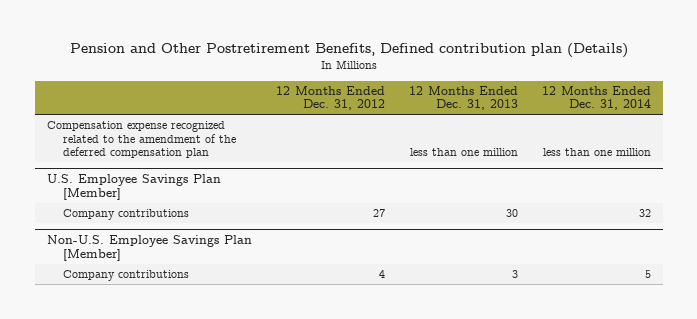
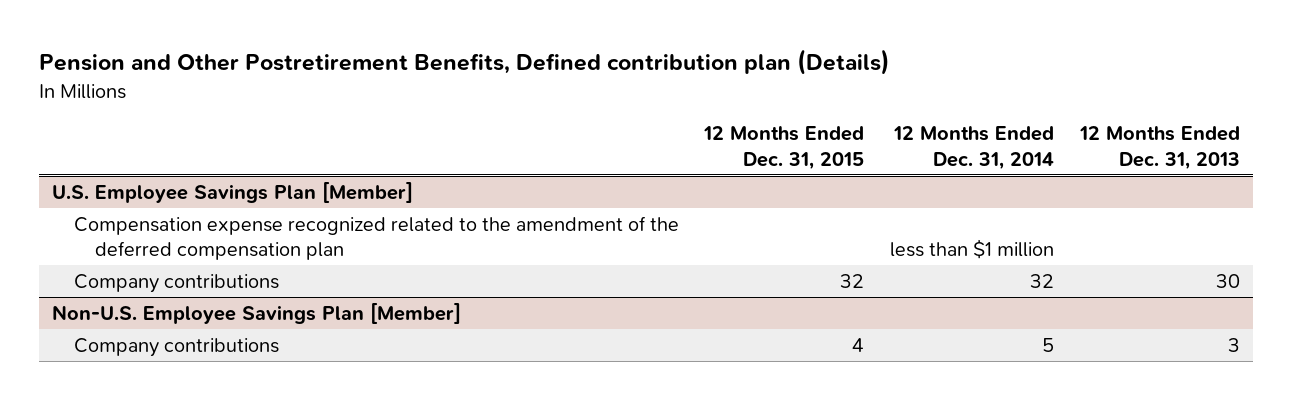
[275,85,385,111] 12 Months Ended Dec. 31, 2012 -> none
none -> [703,126,865,170] 12 Months Ended Dec. 31, 2015
[46,121,236,159] Compensation expense recognized related to the amendment of the deferred compensation plan -> none
none -> [73,215,679,260] Compensation expense recognized related to the amendment of the deferred compensation plan

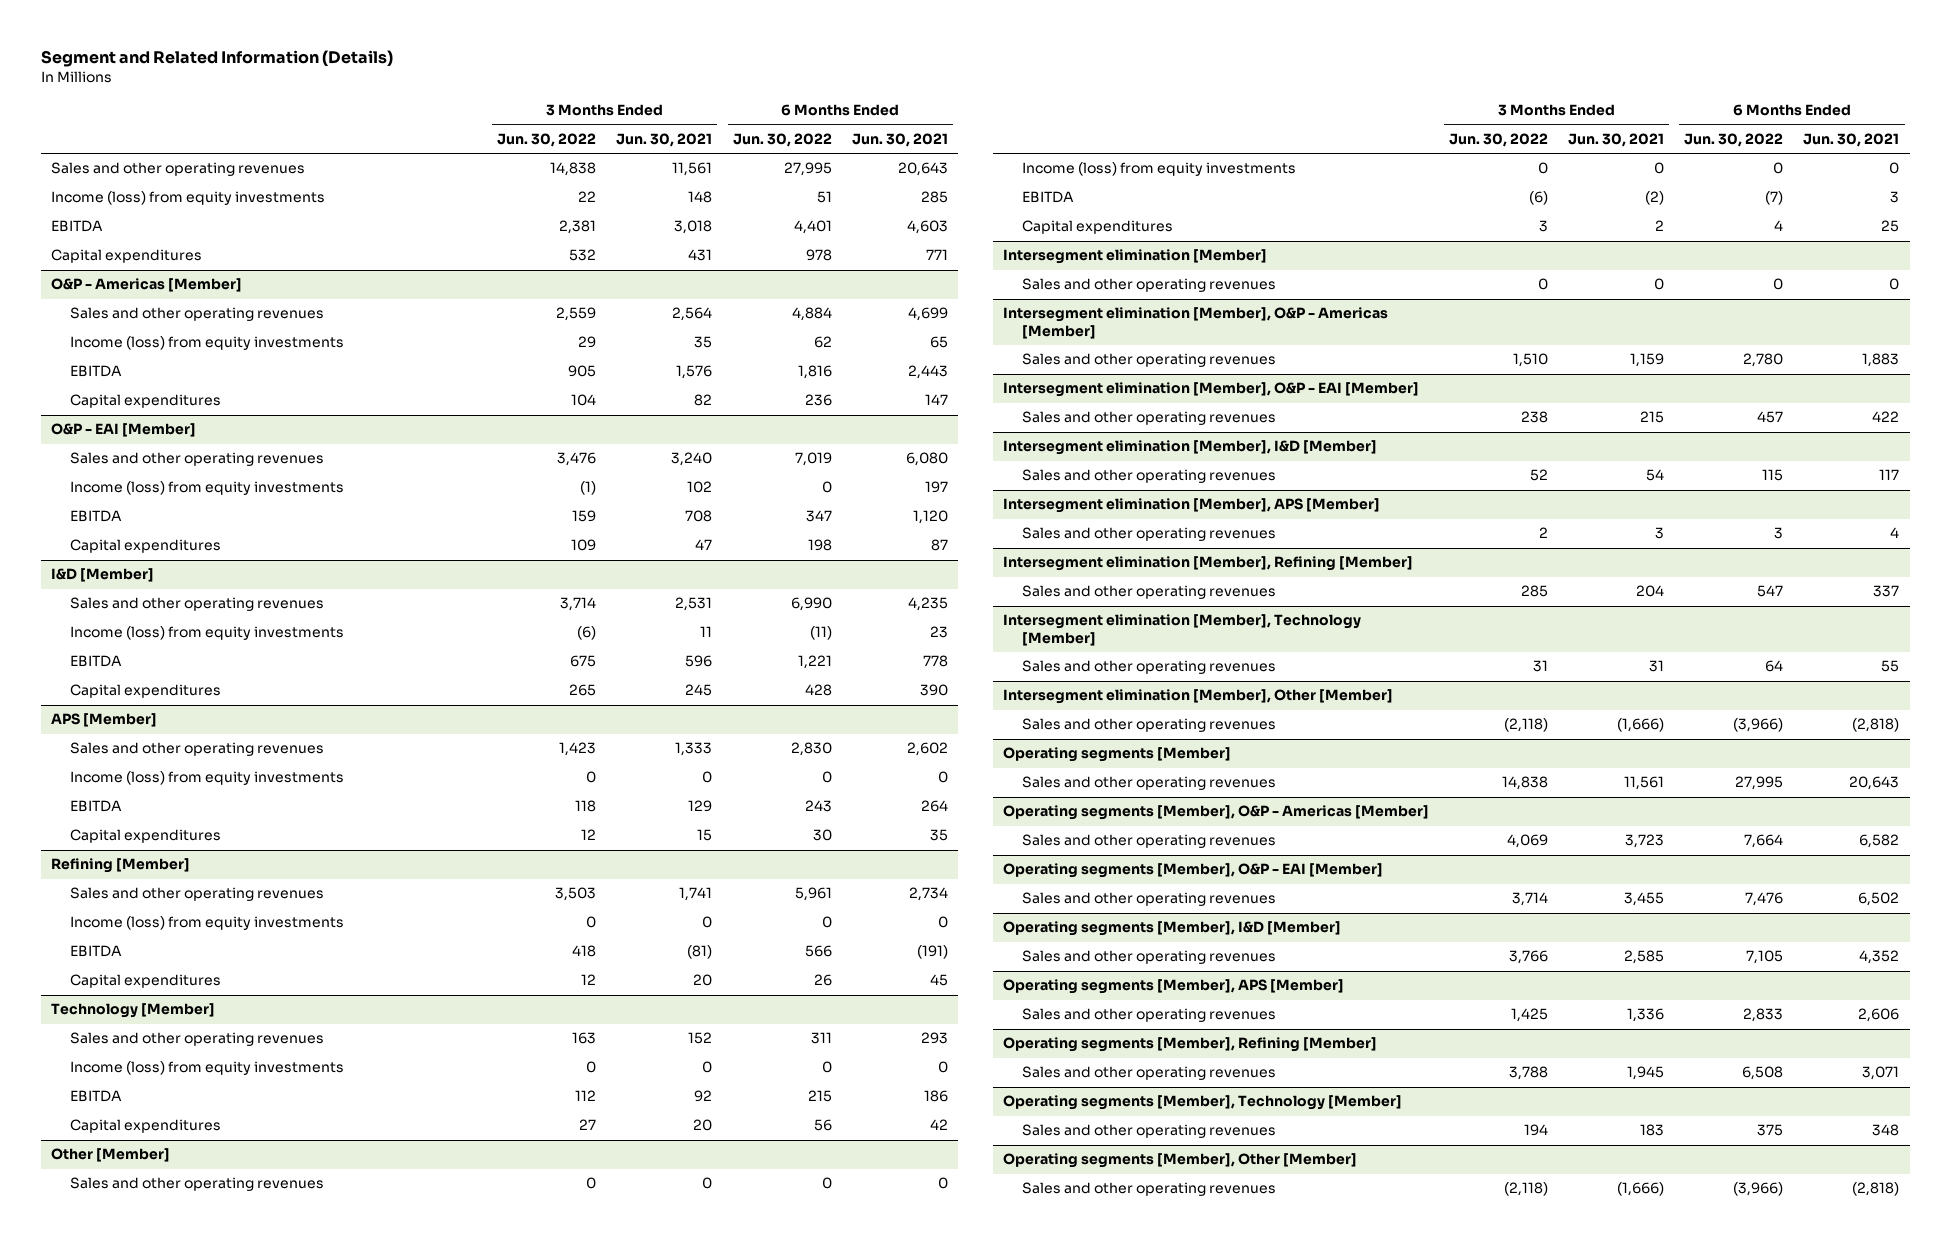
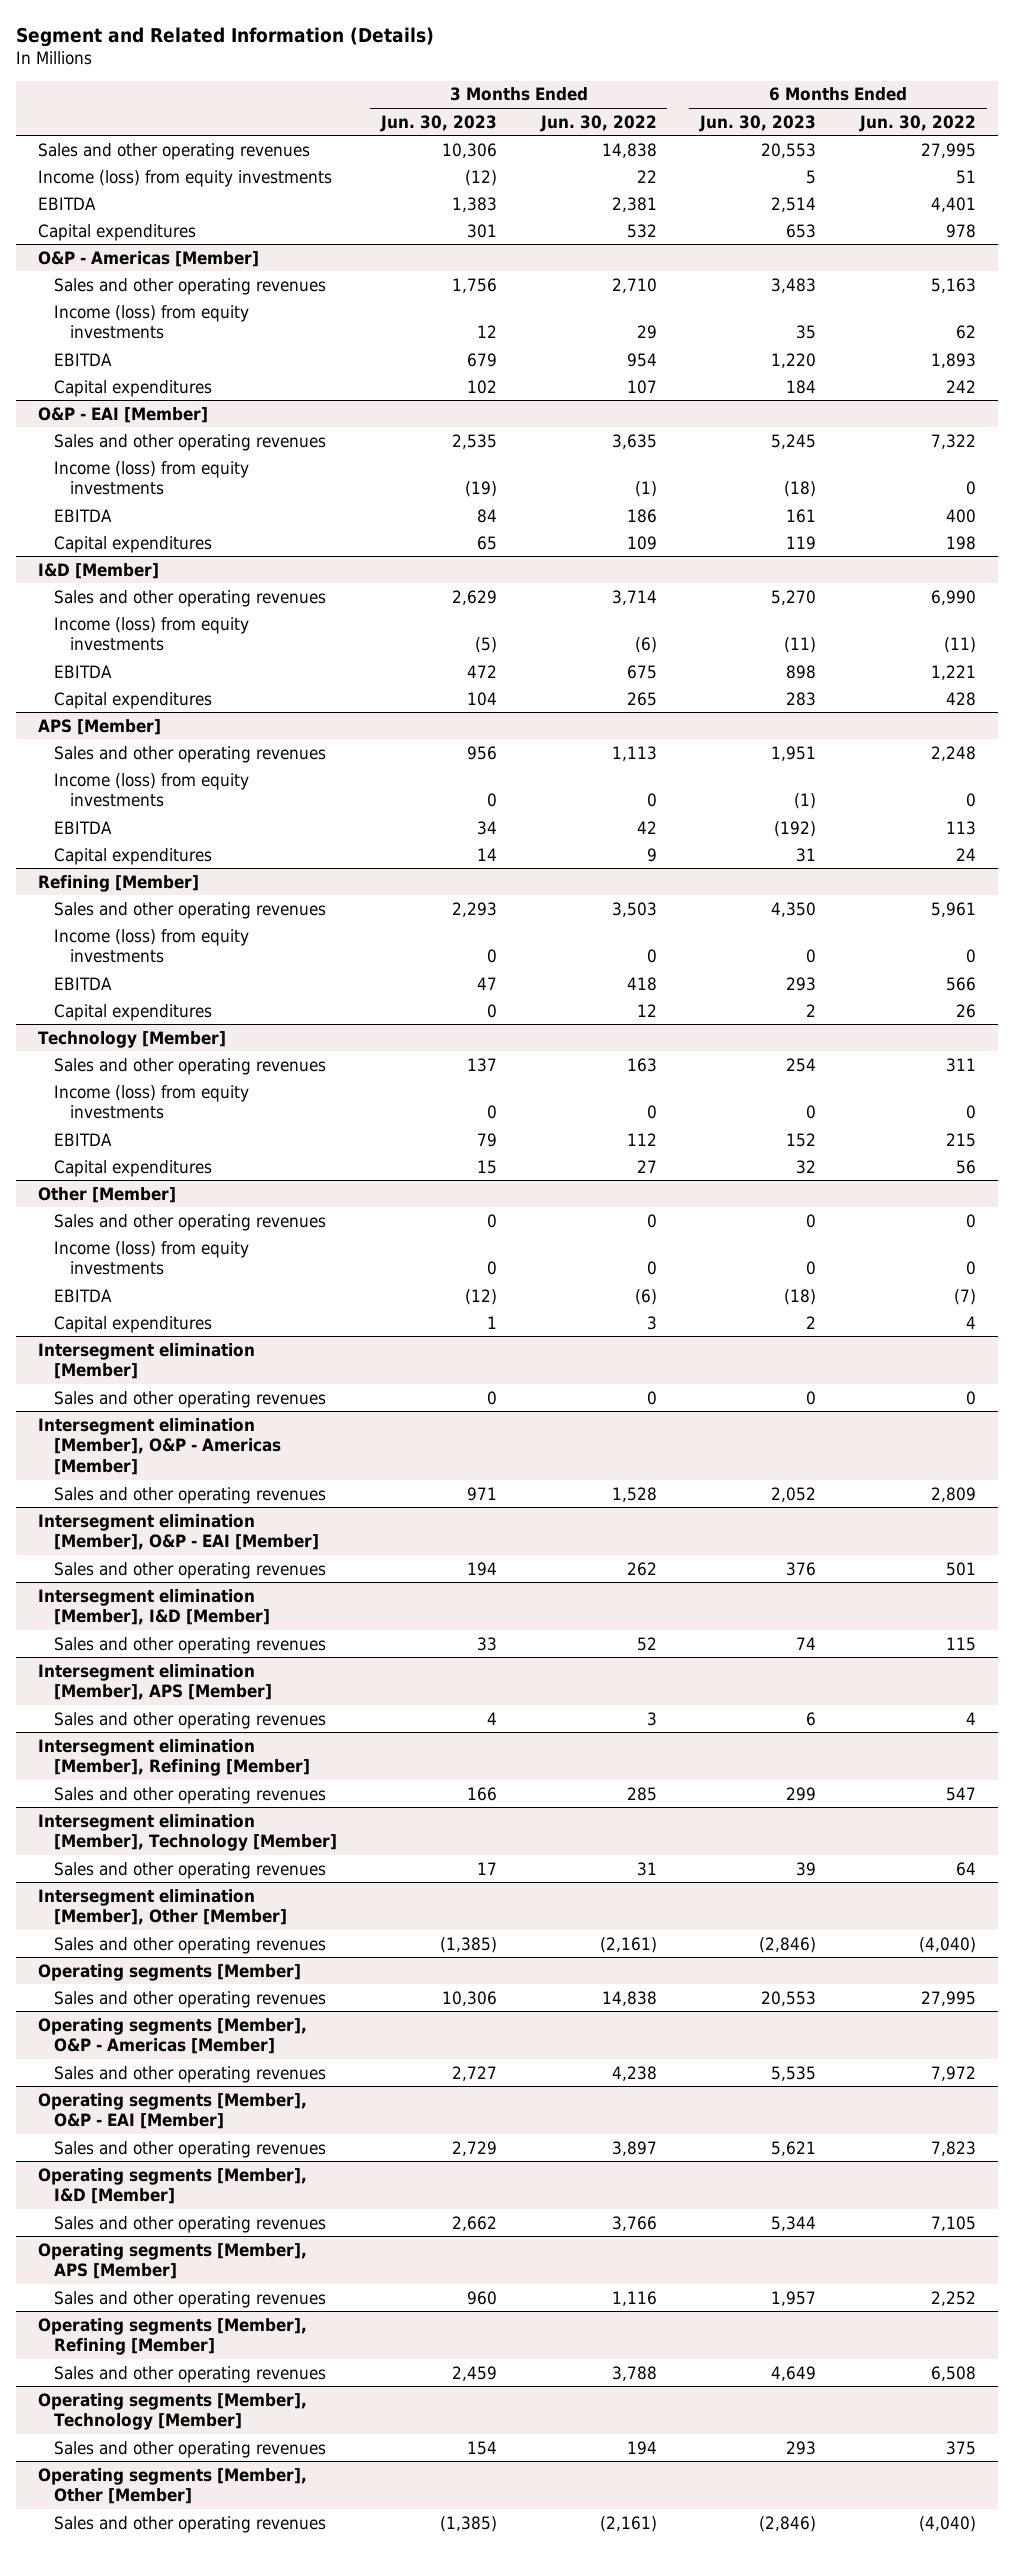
[616,133,713,148] Jun. 30, 2021 -> none
[851,133,948,148] Jun. 30, 2021 -> none
none -> [379,114,497,132] Jun. 30, 2023
none -> [699,114,817,132] Jun. 30, 2023
[556,307,597,322] 2,559 -> [611,277,657,293] 2,710
[791,307,832,322] 4,884 -> [931,277,977,293] 5,163
[568,365,597,378] 905 -> [626,352,657,367] 954
[797,365,832,380] 1,816 -> [931,352,977,368] 1,893
[571,394,597,407] 104 -> [626,379,657,394] 107
[804,394,832,407] 236 -> [946,379,977,393] 242
[557,452,597,467] 3,476 -> [611,433,657,449] 3,635
[794,452,832,467] 7,019 -> [931,433,977,449] 7,322
[572,510,597,523] 159 -> [626,508,657,523] 186
[805,510,832,523] 347 -> [946,508,977,523] 400
[559,742,597,757] 1,423 -> [611,745,657,761] 1,113
[790,742,832,757] 2,830 -> [931,745,977,761] 2,248
[575,800,597,813] 118 -> [636,820,657,834] 42
[804,800,832,813] 243 -> [946,820,977,835] 113
[581,829,597,841] 12 -> [646,847,657,862] 9
[812,829,832,842] 30 -> [956,847,977,861] 24
[1513,353,1549,368] 1,510 -> [611,1486,657,1502] 1,528
[1743,353,1784,368] 2,780 -> [931,1486,977,1502] 2,809
[1521,411,1549,424] 238 -> [626,1561,657,1576] 262
[1757,411,1784,424] 457 -> [946,1561,977,1576] 501
[1539,527,1549,539] 2 -> [646,1711,657,1726] 3
[1774,527,1784,540] 3 -> [966,1711,977,1725] 4
[1504,718,1549,733] (2,118) -> [599,1936,657,1953] (2,161)
[1733,718,1784,733] (3,966) -> [919,1936,977,1953] (4,040)
[1507,834,1549,849] 4,069 -> [611,2065,657,2081] 4,238
[1744,834,1784,849] 7,664 -> [931,2065,977,2081] 7,972
[1512,892,1549,907] 3,714 -> [611,2140,657,2156] 3,897
[1745,892,1784,907] 7,476 -> [931,2140,977,2156] 7,823
[1511,1008,1549,1023] 1,425 -> [611,2290,657,2306] 1,116
[1743,1008,1784,1023] 2,833 -> [931,2290,977,2306] 2,252
[1504,1182,1549,1197] (2,118) -> [599,2515,657,2532] (2,161)
[1733,1182,1784,1197] (3,966) -> [919,2515,977,2532] (4,040)

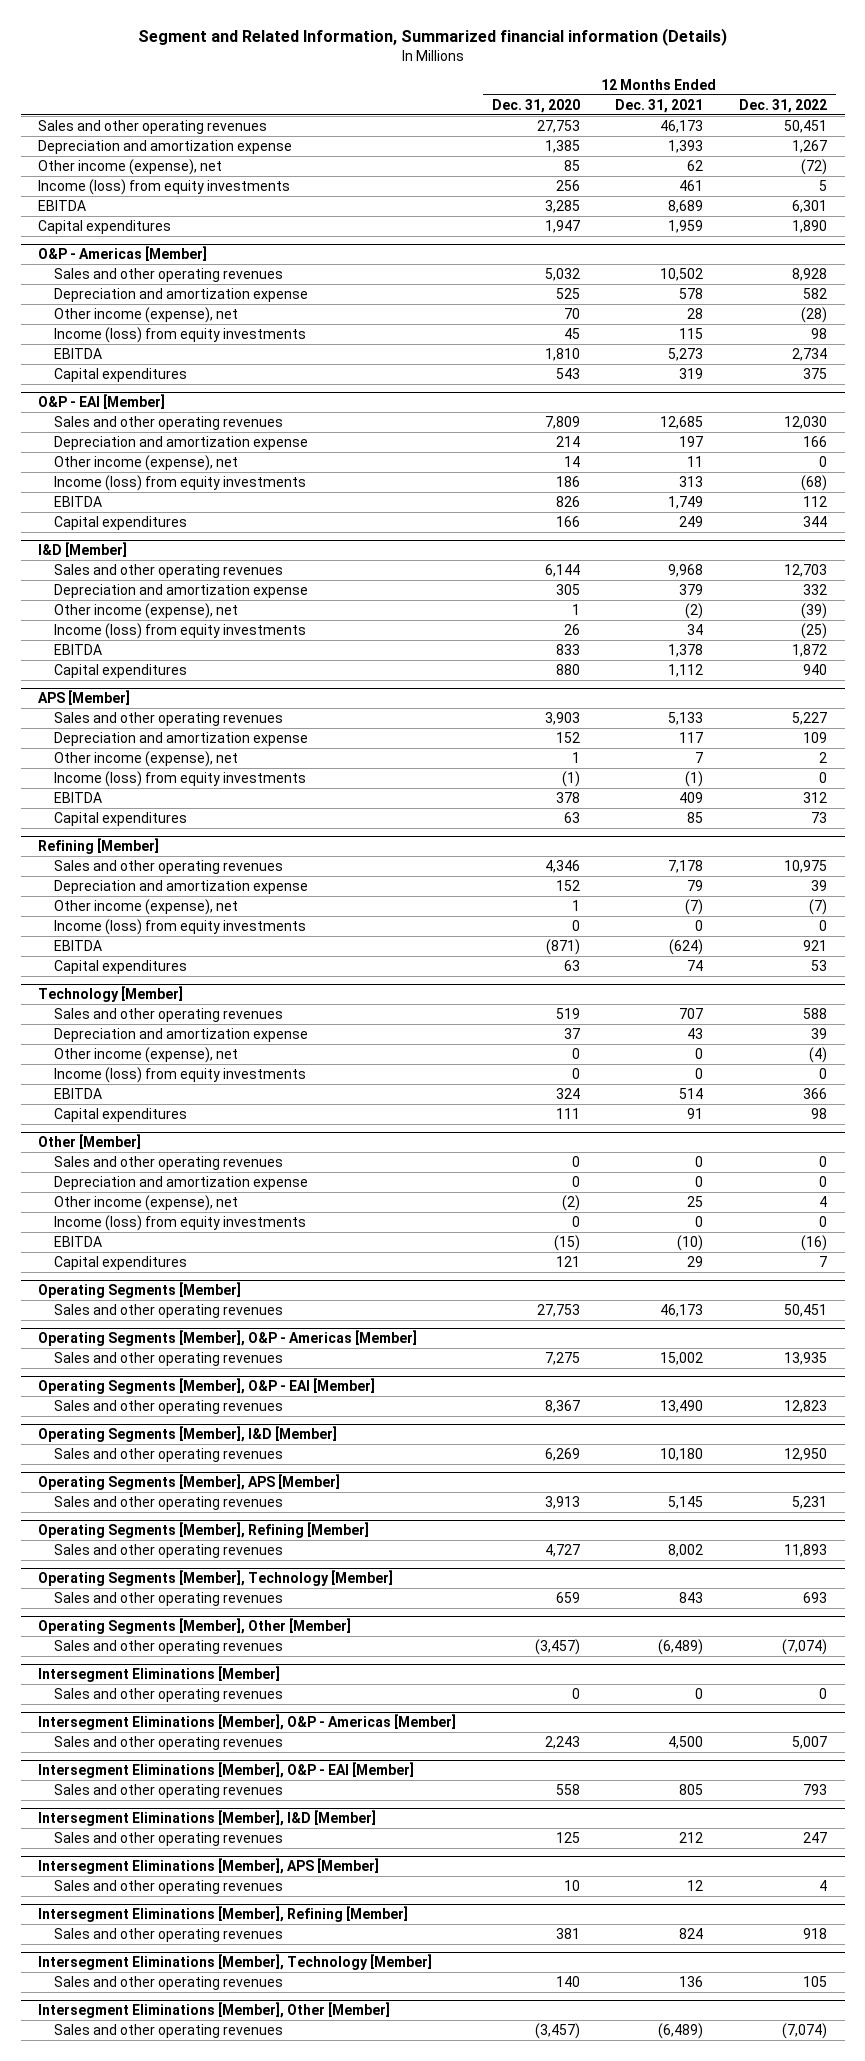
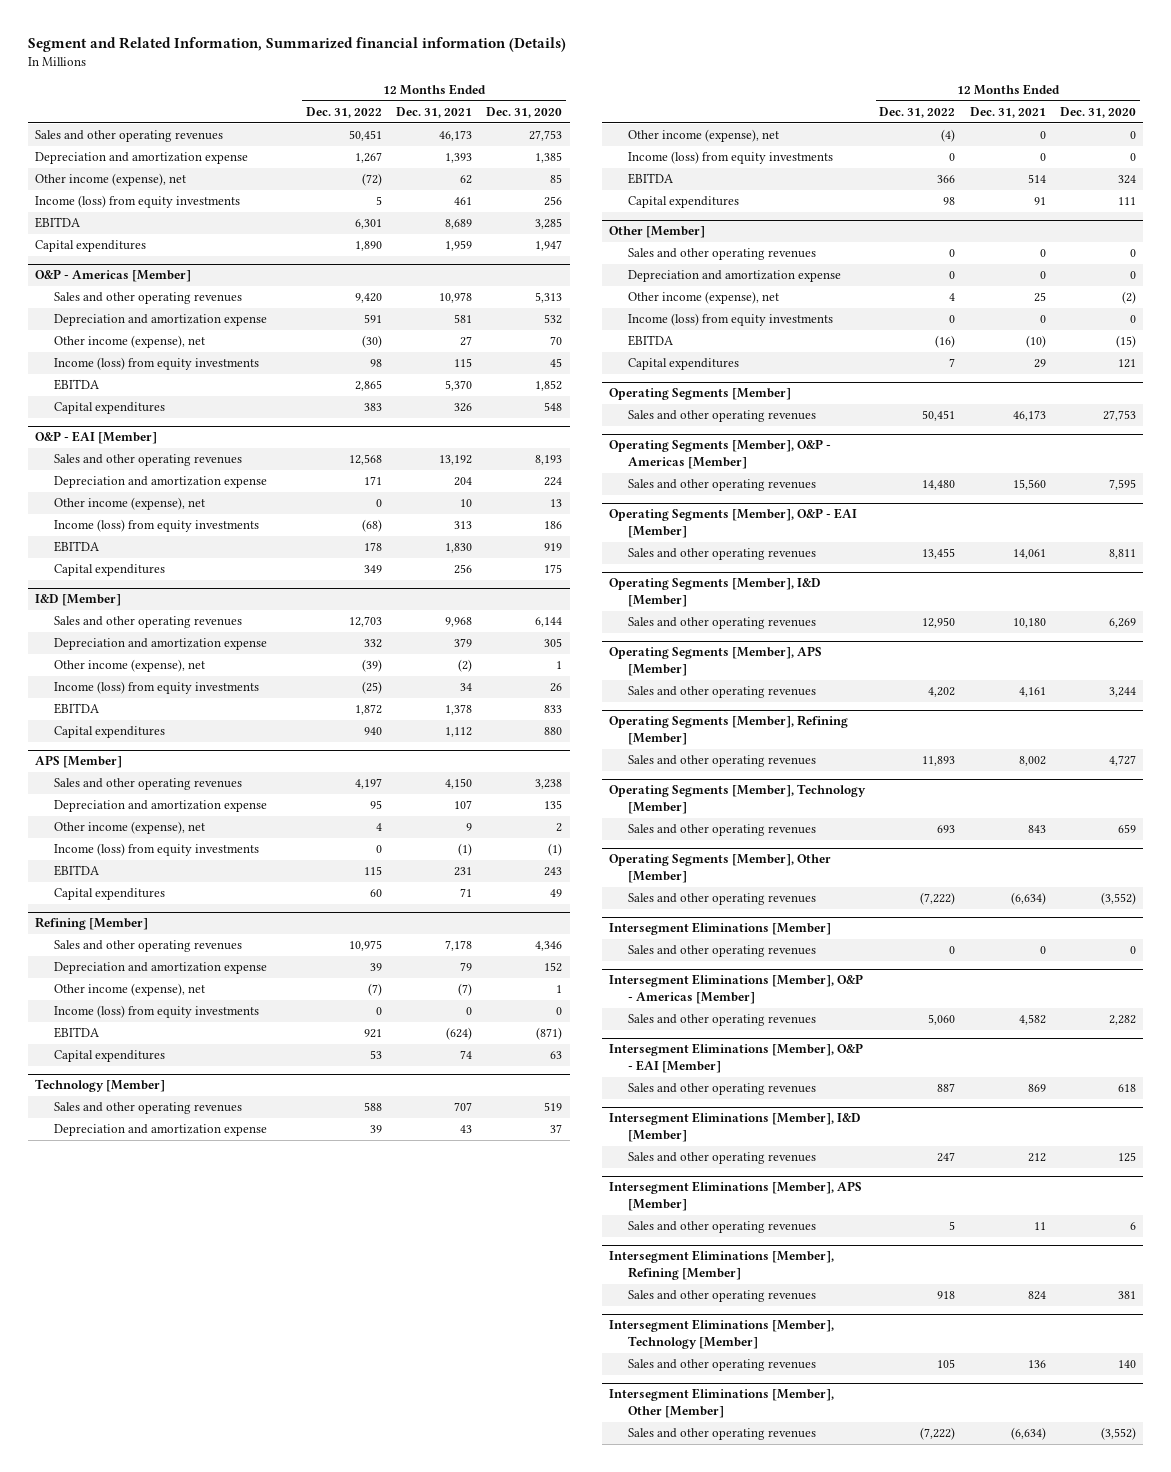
[544,267,580,281] 5,032 -> [535,292,563,304] 5,313
[660,267,704,281] 10,502 -> [439,292,473,304] 10,978
[792,267,828,281] 8,928 -> [354,293,382,304] 9,420
[555,287,580,299] 525 -> [544,314,563,325] 532
[679,287,704,299] 578 -> [454,314,473,324] 581
[803,287,828,299] 582 -> [363,314,382,324] 591
[687,307,704,319] 28 -> [460,336,473,347] 27
[801,306,828,323] (28) -> [361,335,382,349] (30)
[544,347,580,361] 1,810 -> [535,380,563,392] 1,852
[668,347,704,361] 5,273 -> [445,380,473,392] 5,370
[792,347,828,361] 2,734 -> [354,380,382,392] 2,865
[555,367,580,379] 543 -> [544,402,563,412] 548
[679,367,704,379] 319 -> [454,403,473,413] 326
[803,367,828,379] 375 -> [363,403,382,412] 383
[544,415,580,429] 7,809 -> [535,455,563,466] 8,193
[660,415,704,429] 12,685 -> [439,455,473,466] 13,192
[784,415,828,429] 12,030 -> [348,454,382,466] 12,568
[555,435,580,447] 214 -> [544,477,563,487] 224
[679,435,704,447] 197 -> [454,477,473,487] 204
[803,435,828,447] 166 -> [363,476,382,486] 171
[563,455,580,467] 14 -> [550,499,563,508] 13
[687,455,704,467] 11 -> [460,499,473,508] 10
[555,495,580,507] 826 -> [544,543,563,552] 919
[668,495,704,509] 1,749 -> [445,543,473,554] 1,830
[803,495,828,507] 112 -> [363,542,382,552] 178
[555,515,580,527] 166 -> [544,564,563,574] 175
[679,515,704,527] 249 -> [454,564,473,575] 256
[803,515,828,527] 344 -> [363,565,382,574] 349
[544,711,580,725] 3,903 -> [535,779,563,790] 3,238
[668,711,704,725] 5,133 -> [445,778,473,790] 4,150
[792,711,828,725] 5,227 -> [354,778,382,790] 4,197
[555,731,580,743] 152 -> [544,800,563,810] 135
[679,731,704,743] 117 -> [454,800,473,810] 107
[803,731,828,743] 109 -> [369,800,382,810] 95
[571,751,580,763] 1 -> [556,823,563,833] 2
[695,751,704,763] 7 -> [466,823,473,832] 9
[819,751,828,763] 2 -> [375,823,382,832] 4
[555,791,580,803] 378 -> [544,867,563,877] 243
[679,791,704,803] 409 -> [454,867,473,877] 231
[803,791,828,803] 312 -> [363,866,382,876] 115
[563,811,580,823] 63 -> [550,889,563,898] 49
[687,811,704,823] 85 -> [460,888,473,898] 71
[811,811,828,823] 73 -> [369,889,382,898] 60
[544,1351,580,1365] 7,275 -> [1109,479,1137,491] 7,595
[660,1351,704,1365] 15,002 -> [1012,479,1046,491] 15,560
[784,1351,828,1365] 13,935 -> [922,480,956,491] 14,480
[544,1399,580,1413] 8,367 -> [1109,549,1137,560] 8,811
[660,1399,704,1413] 13,490 -> [1012,549,1046,560] 14,061
[784,1399,828,1413] 12,823 -> [922,548,956,560] 13,455
[544,1495,580,1509] 3,913 -> [1109,687,1137,698] 3,244
[668,1495,704,1509] 5,145 -> [1018,687,1046,698] 4,161
[792,1495,828,1509] 5,231 -> [928,687,956,698] 4,202
[534,1638,580,1655] (3,457) -> [1101,892,1137,906] (3,552)
[658,1638,704,1655] (6,489) -> [1010,892,1046,906] (6,634)
[782,1638,828,1655] (7,074) -> [920,892,956,906] (7,222)
[544,1735,580,1749] 2,243 -> [1109,1015,1137,1026] 2,282
[668,1735,704,1749] 4,500 -> [1018,1014,1046,1026] 4,582
[792,1735,828,1749] 5,007 -> [928,1014,956,1026] 5,060
[555,1783,580,1795] 558 -> [1118,1084,1137,1093] 618
[679,1783,704,1795] 805 -> [1027,1084,1046,1093] 869
[803,1783,828,1795] 793 -> [937,1083,956,1093] 887
[563,1879,580,1891] 10 -> [1130,1222,1137,1231] 6
[687,1879,704,1891] 12 -> [1033,1222,1046,1231] 11
[819,1879,828,1891] 4 -> [949,1221,956,1231] 5
[534,2022,580,2039] (3,457) -> [1101,1427,1137,1441] (3,552)
[658,2022,704,2039] (6,489) -> [1010,1427,1046,1441] (6,634)
[782,2022,828,2039] (7,074) -> [920,1427,956,1441] (7,222)

